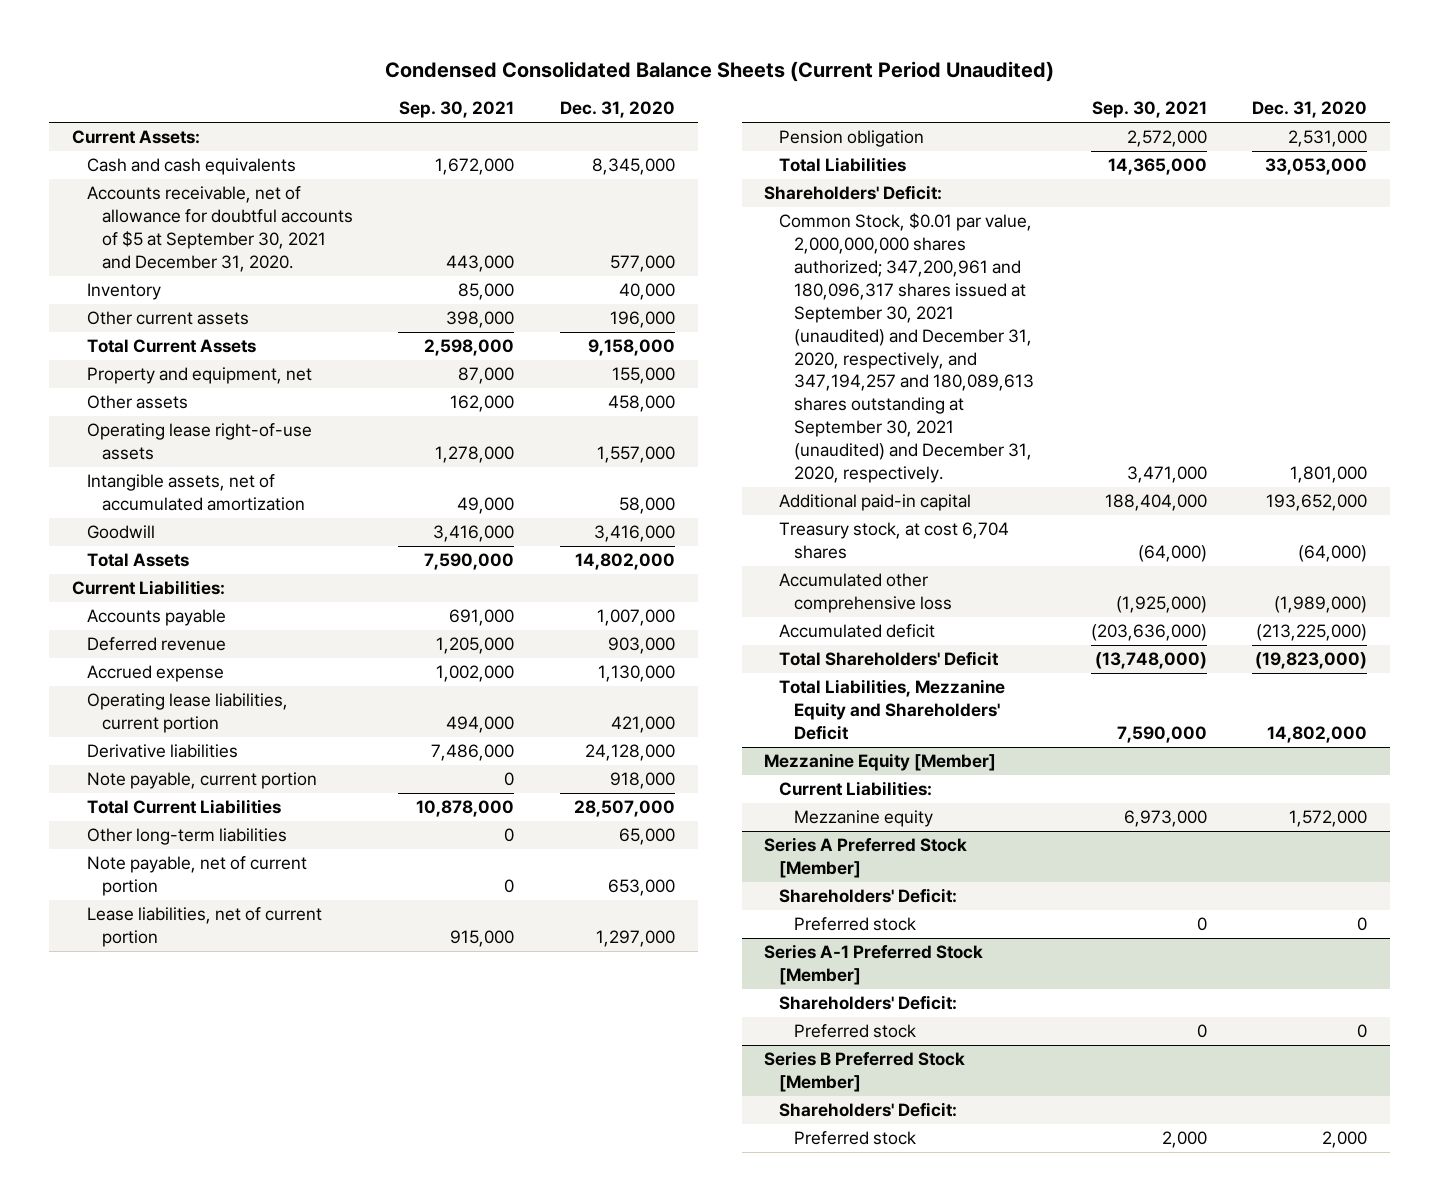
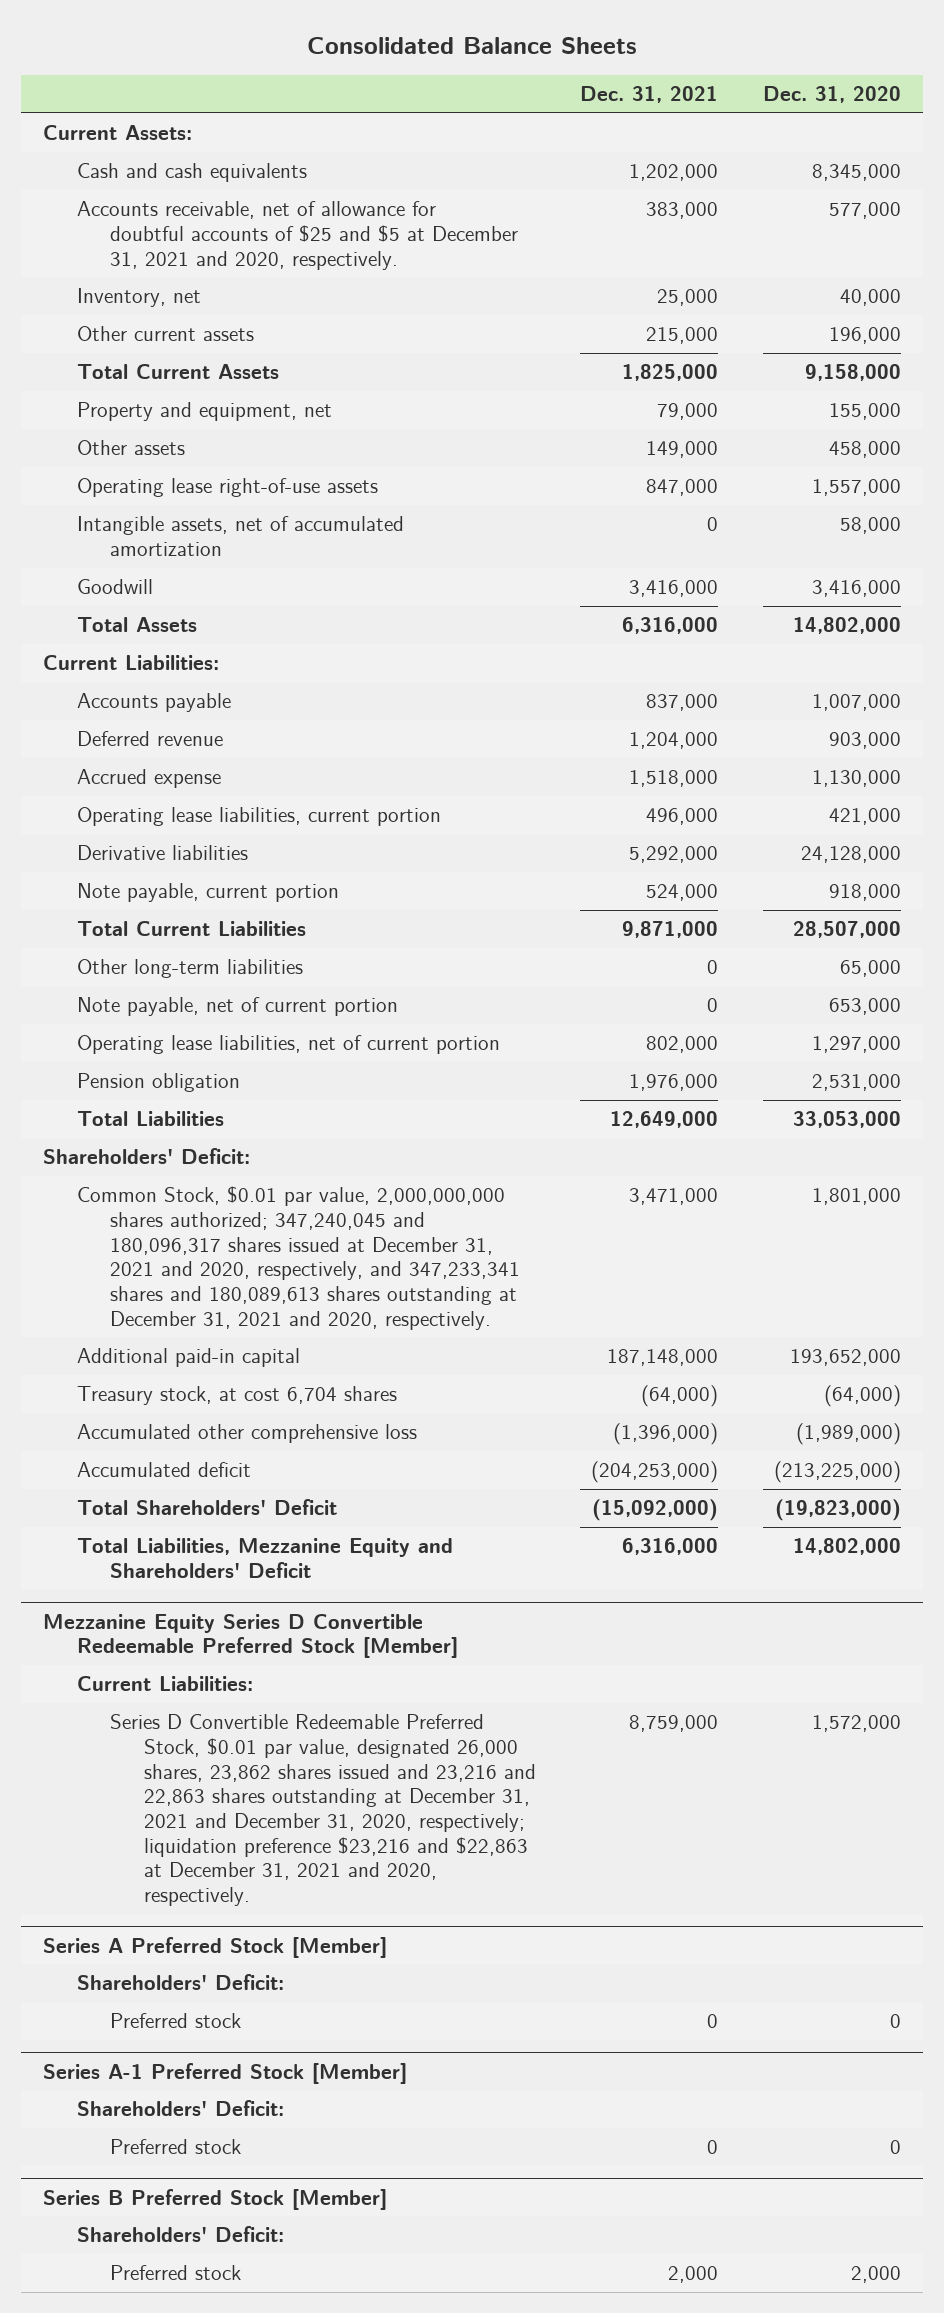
[384,60,1054,82] Condensed Consolidated Balance Sheets (Current Period Unaudited) -> [306,36,637,54] Consolidated Balance Sheets
[399,101,515,119] Sep. 30, 2021 -> none
none -> [580,86,719,104] Dec. 31, 2021
[86,186,353,272] Accounts receivable, net of allowance for doubtful accounts of $5 at September 30, 2021 and December 31, 2020. -> [76,201,519,270] Accounts receivable, net of allowance for doubtful accounts of $25 and $5 at December 31, 2021 and 2020, respectively.
[86,283,161,301] Inventory -> [76,288,201,308] Inventory, net
[86,907,322,948] Lease liabilities, net of current portion -> [76,1035,500,1055] Operating lease liabilities, net of current portion
[779,213,1035,484] Common Stock, $0.01 par value, 2,000,000,000 shares authorized; 347,200,961 and 180,096,317 shares issued at September 30, 2021 (unaudited) and December 31, 2020, respectively, and 347,194,257 and 180,089,613 shares outstanding at September 30, 2021 (unaudited) and December 31, 2020, respectively. -> [76,1186,521,1330] Common Stock, $0.01 par value, 2,000,000,000 shares authorized; 347,240,045 and 180,096,317 shares issued at December 31, 2021 and 2020, respectively, and 347,233,341 shares and 180,089,613 shares outstanding at December 31, 2021 and 2020, respectively.
[764,753,997,772] Mezzanine Equity [Member] -> none
none -> [43,1613,458,1659] Mezzanine Equity Series D Convertible Redeemable Preferred Stock [Member]
[794,810,934,828] Mezzanine equity -> [110,1714,536,1907] Series D Convertible Redeemable Preferred Stock, $0.01 par value, designated 26,000 shares, 23,862 shares issued and 23,216 and 22,863 shares outstanding at December 31, 2021 and December 31, 2020, respectively; liquidation preference $23,216 and $22,863 at December 31, 2021 and 2020, respectively.

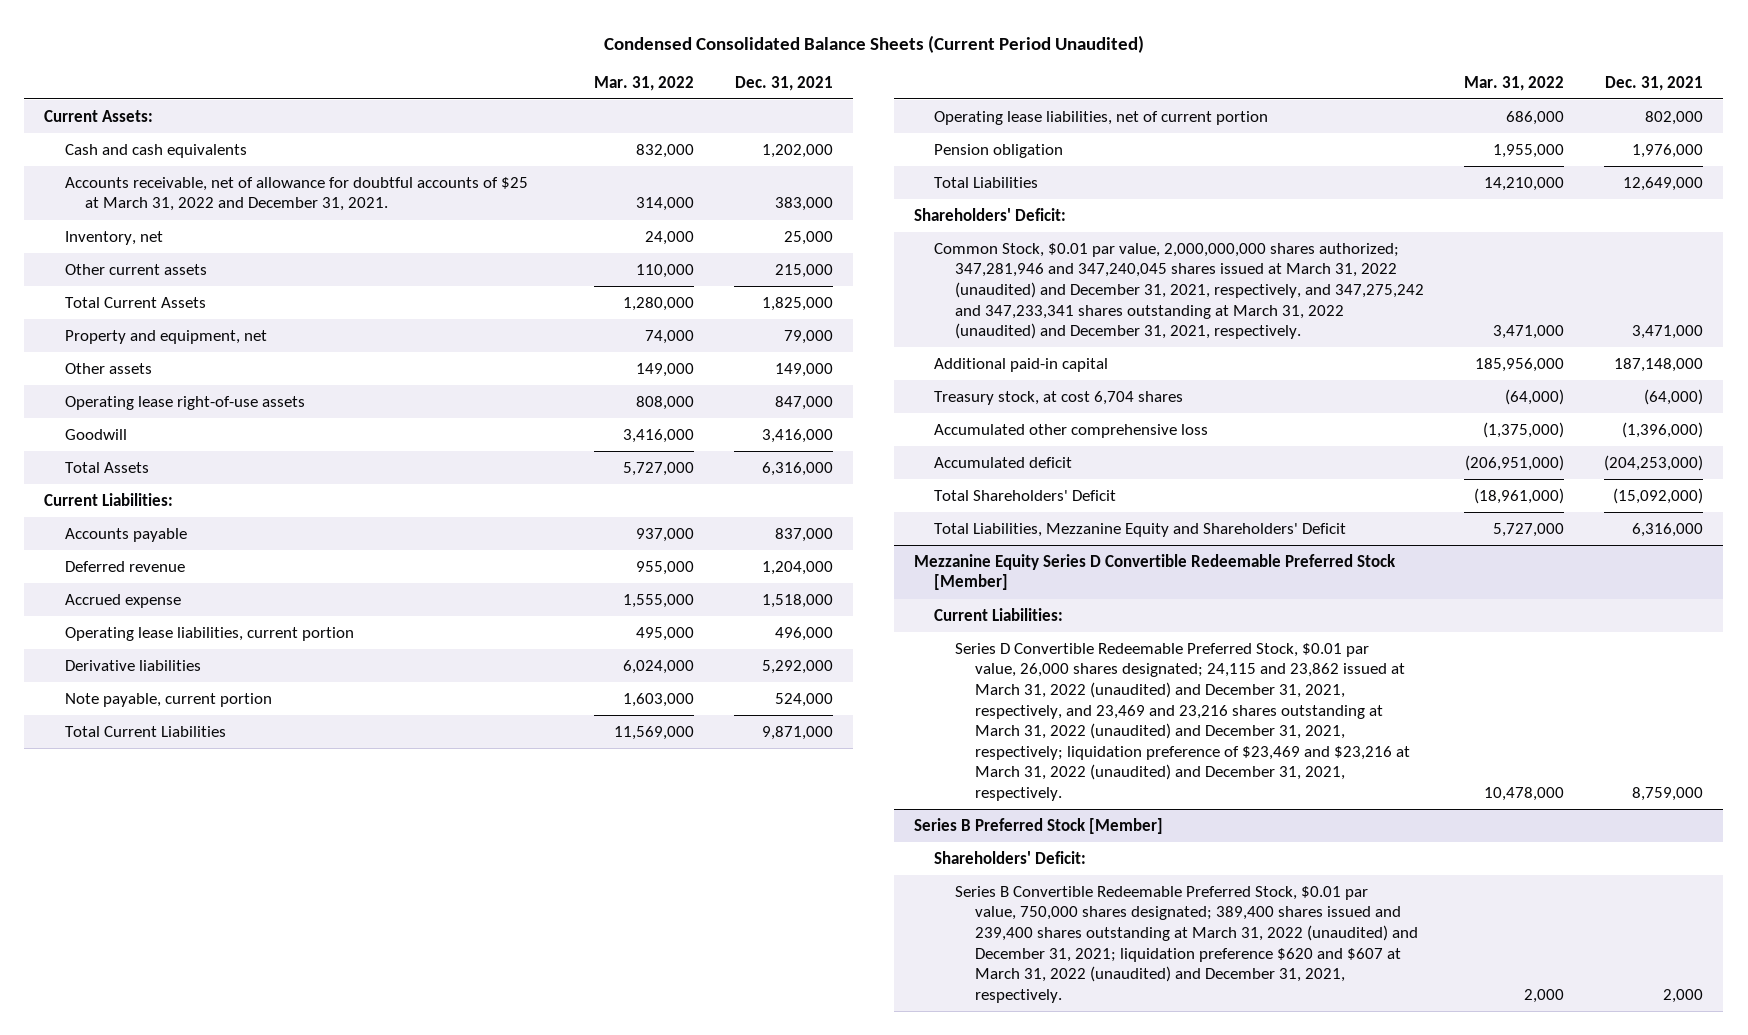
[306,36,637,54] Consolidated Balance Sheets -> [603,34,1144,53] Condensed Consolidated Balance Sheets (Current Period Unaudited)
[762,86,901,104] Dec. 31, 2020 -> none
none -> [594,75,695,91] Mar. 31, 2022
[76,201,519,270] Accounts receivable, net of allowance for doubtful accounts of $25 and $5 at December 31, 2021 and 2020, respectively. -> [64,176,528,212] Accounts receivable, net of allowance for doubtful accounts of $25 at March 31, 2022 and December 31, 2021.
[76,516,404,557] Intangible assets, net of accumulated amortization -> none
[76,959,303,979] Other long-term liabilities -> none
[76,997,398,1017] Note payable, net of current portion -> none
[76,1186,521,1330] Common Stock, $0.01 par value, 2,000,000,000 shares authorized; 347,240,045 and 180,096,317 shares issued at December 31, 2021 and 2020, respectively, and 347,233,341 shares and 180,089,613 shares outstanding at December 31, 2021 and 2020, respectively. -> [934,242,1424,340] Common Stock, $0.01 par value, 2,000,000,000 shares authorized; 347,281,946 and 347,240,045 shares issued at March 31, 2022 (unaudited) and December 31, 2021, respectively, and 347,275,242 and 347,233,341 shares outstanding at March 31, 2022 (unaudited) and December 31, 2021, respectively.
[43,1936,388,1958] Series A Preferred Stock [Member] -> none
[76,1974,284,1991] Shareholders' Deficit: -> none
[110,2013,242,2029] Preferred stock -> none
[43,2062,408,2084] Series A-1 Preferred Stock [Member] -> none
[76,2100,284,2117] Shareholders' Deficit: -> none
[110,2139,242,2155] Preferred stock -> none
[110,1714,536,1907] Series D Convertible Redeemable Preferred Stock, $0.01 par value, designated 26,000 shares, 23,862 shares issued and 23,216 and 22,863 shares outstanding at December 31, 2021 and December 31, 2020, respectively; liquidation preference $23,216 and $22,863 at December 31, 2021 and 2020, respectively. -> [954,642,1410,801] Series D Convertible Redeemable Preferred Stock, $0.01 par value, 26,000 shares designated; 24,115 and 23,862 issued at March 31, 2022 (unaudited) and December 31, 2021, respectively, and 23,469 and 23,216 shares outstanding at March 31, 2022 (unaudited) and December 31, 2021, respectively; liquidation preference of $23,469 and $23,216 at March 31, 2022 (unaudited) and December 31, 2021, respectively.
[110,2265,242,2281] Preferred stock -> [954,885,1418,1003] Series B Convertible Redeemable Preferred Stock, $0.01 par value, 750,000 shares designated; 389,400 shares issued and 239,400 shares outstanding at March 31, 2022 (unaudited) and December 31, 2021; liquidation preference $620 and $607 at March 31, 2022 (unaudited) and December 31, 2021, respectively.

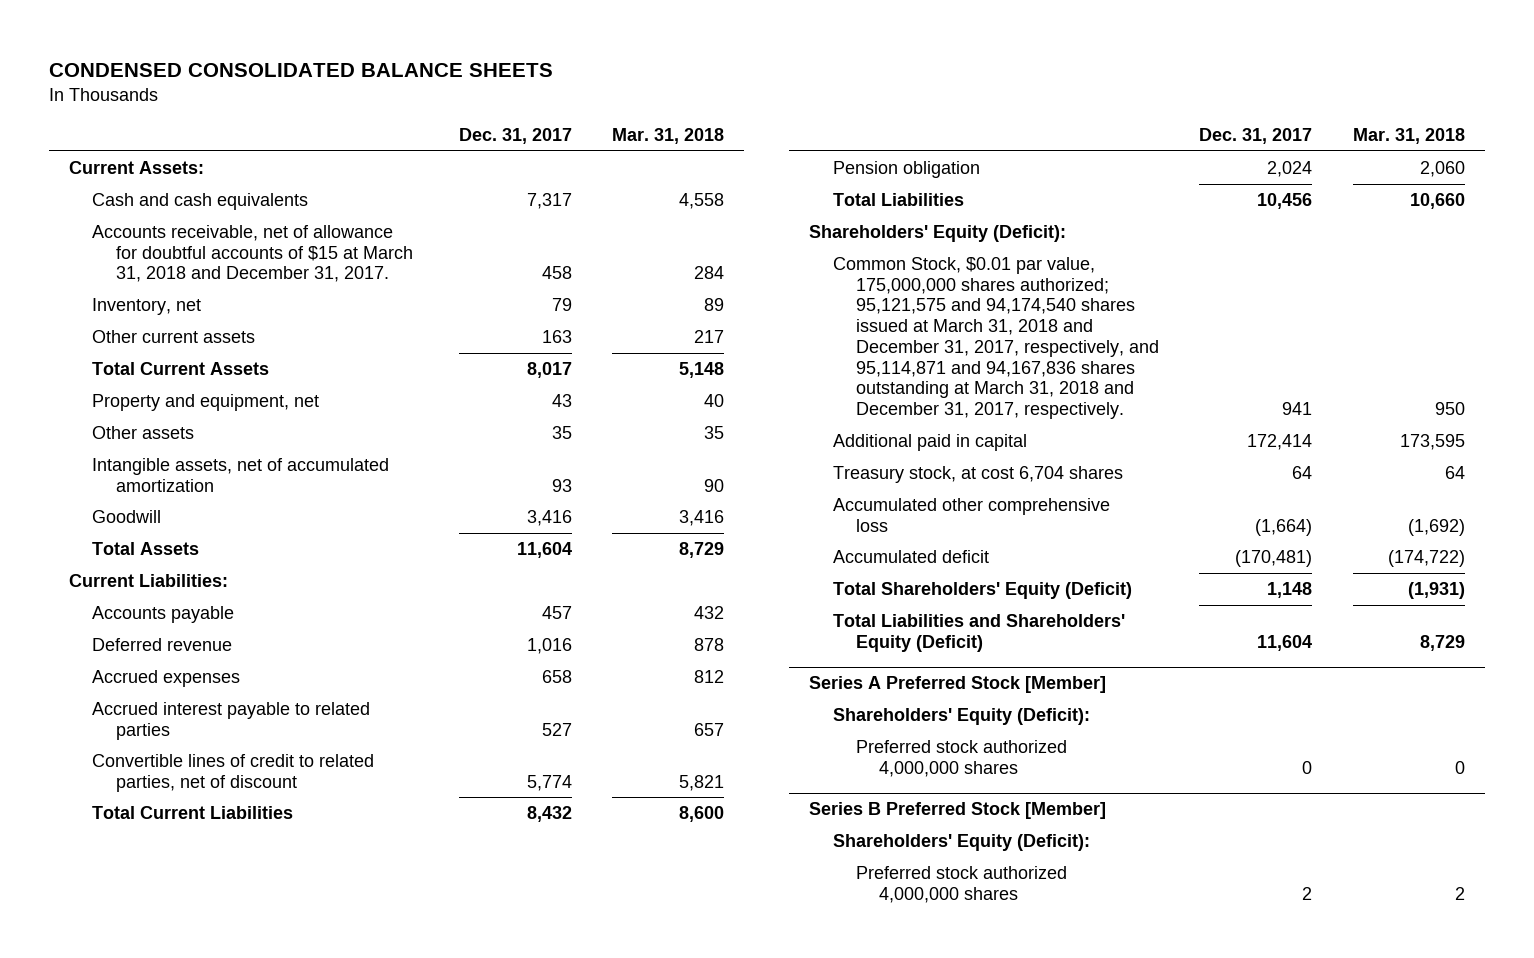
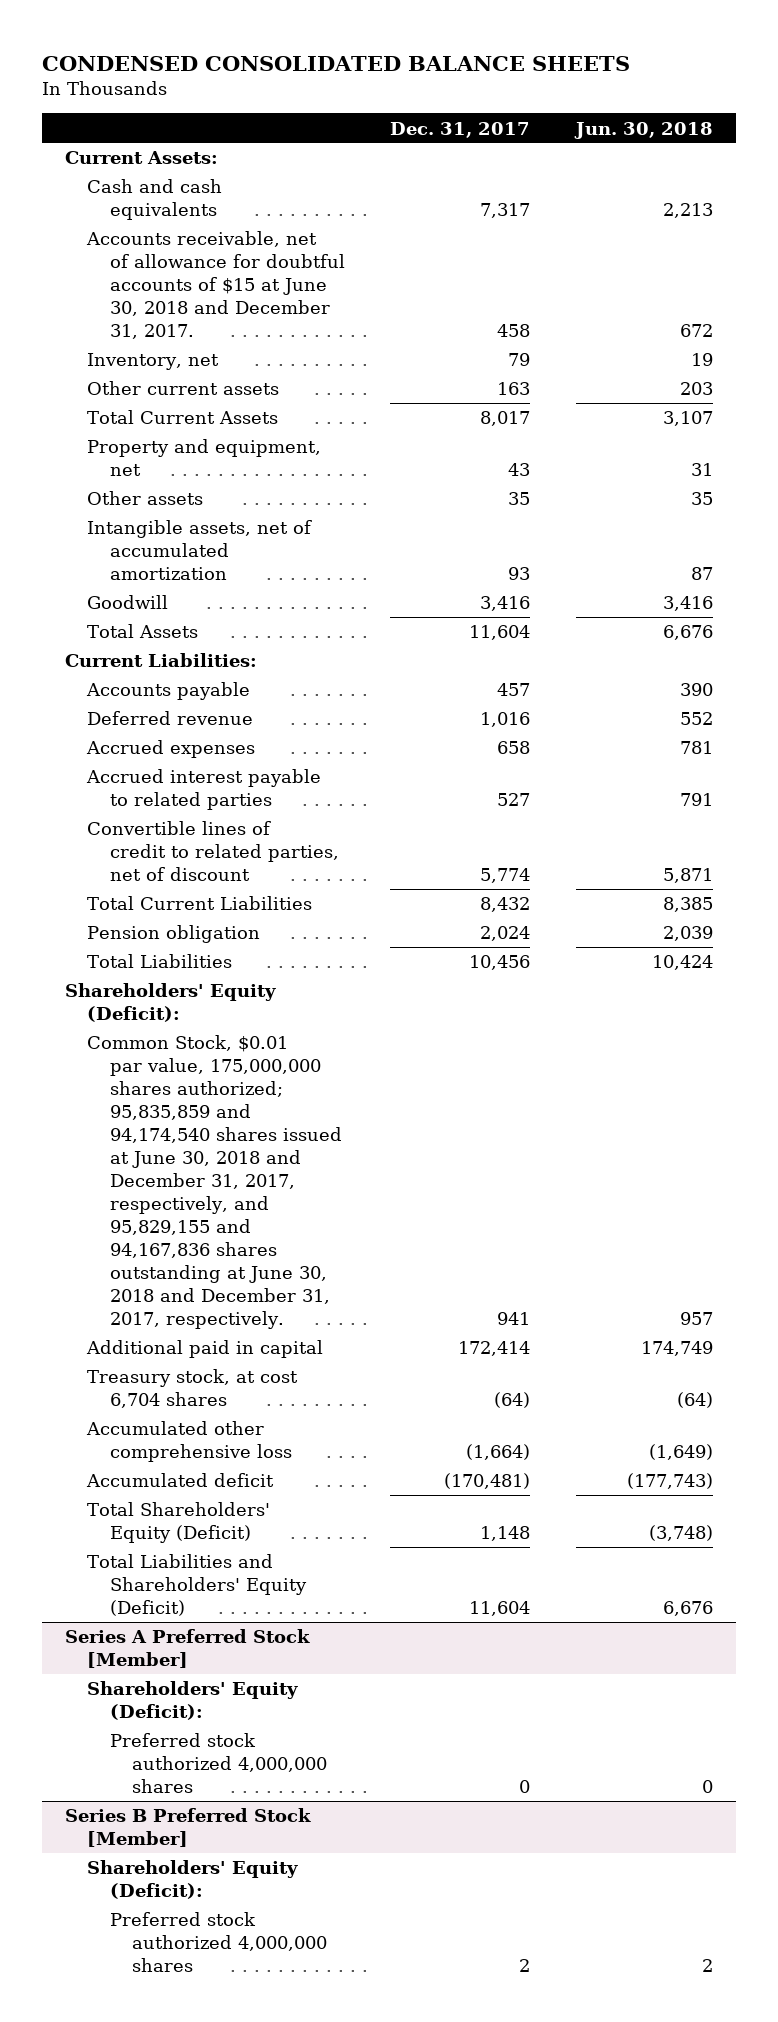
[612,127,725,144] Mar. 31, 2018 -> none
none -> [573,121,713,139] Jun. 30, 2018
[92,224,413,283] Accounts receivable, net of allowance for doubtful accounts of $15 at March 31, 2018 and December 31, 2017. -> [86,231,345,340] Accounts receivable, net of allowance for doubtful accounts of $15 at June 30, 2018 and December 31, 2017.
[832,256,1160,420] Common Stock, $0.01 par value, 175,000,000 shares authorized; 95,121,575 and 94,174,540 shares issued at March 31, 2018 and December 31, 2017, respectively, and 95,114,871 and 94,167,836 shares outstanding at March 31, 2018 and December 31, 2017, respectively. -> [87,1035,342,1330] Common Stock, $0.01 par value, 175,000,000 shares authorized; 95,835,859 and 94,174,540 shares issued at June 30, 2018 and December 31, 2017, respectively, and 95,829,155 and 94,167,836 shares outstanding at June 30, 2018 and December 31, 2017, respectively.
[1292,465,1313,479] 64 -> [494,1392,531,1409] (64)

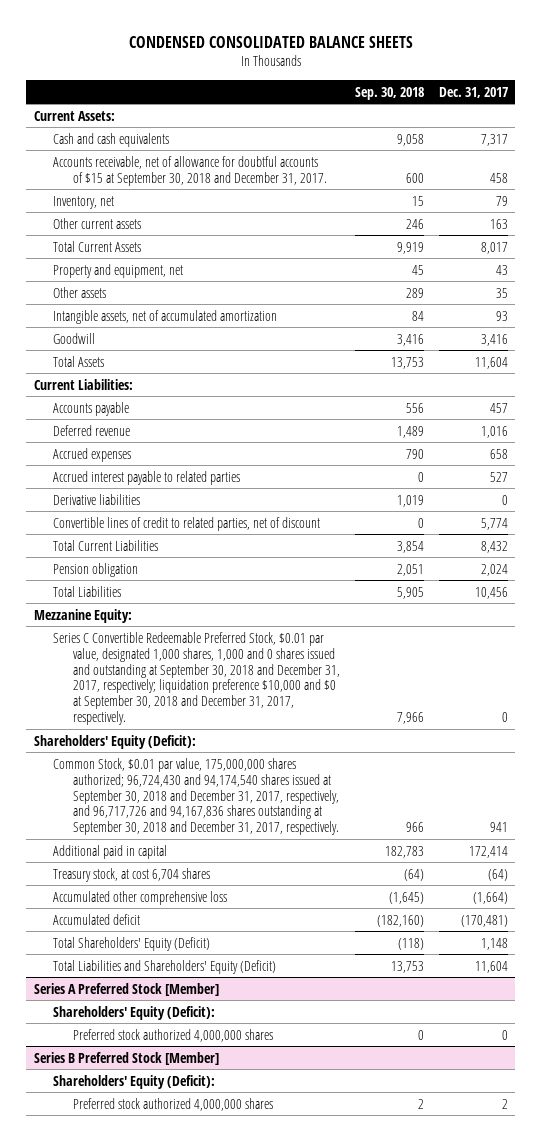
[573,121,713,139] Jun. 30, 2018 -> none
none -> [354,86,424,100] Sep. 30, 2018
[86,231,345,340] Accounts receivable, net of allowance for doubtful accounts of $15 at June 30, 2018 and December 31, 2017. -> [53,155,327,186] Accounts receivable, net of allowance for doubtful accounts of $15 at September 30, 2018 and December 31, 2017.
none -> [53,493,141,505] Derivative liabilities
none -> [33,608,132,623] Mezzanine Equity:
none -> [53,631,340,726] Series C Convertible Redeemable Preferred Stock, $0.01 par value, designated 1,000 shares, 1,000 and 0 shares issued and outstanding at September 30, 2018 and December 31, 2017, respectively; liquidation preference $10,000 and $0 at September 30, 2018 and December 31, 2017, respectively.
[87,1035,342,1330] Common Stock, $0.01 par value, 175,000,000 shares authorized; 95,835,859 and 94,174,540 shares issued at June 30, 2018 and December 31, 2017, respectively, and 95,829,155 and 94,167,836 shares outstanding at June 30, 2018 and December 31, 2017, respectively. -> [53,757,339,836] Common Stock, $0.01 par value, 175,000,000 shares authorized; 96,724,430 and 94,174,540 shares issued at September 30, 2018 and December 31, 2017, respectively, and 96,717,726 and 94,167,836 shares outstanding at September 30, 2018 and December 31, 2017, respectively.

